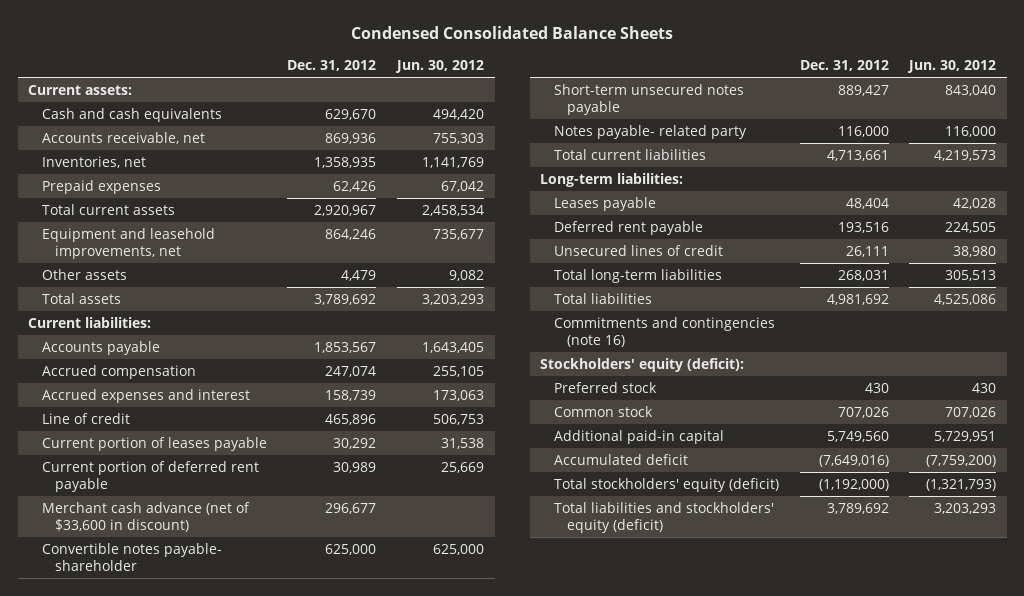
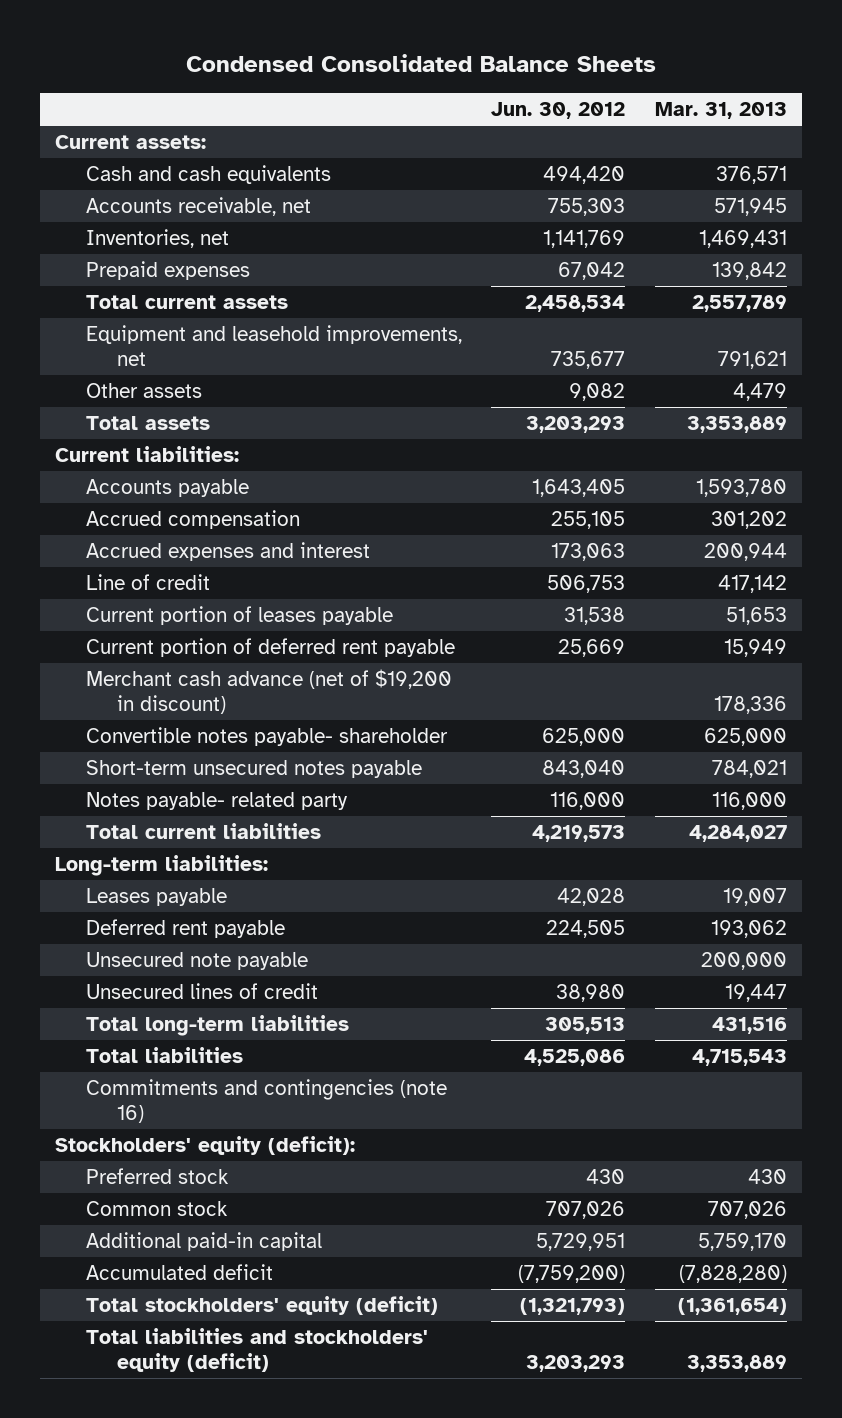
[287,60,377,72] Dec. 31, 2012 -> none
none -> [655,102,788,120] Mar. 31, 2013
[41,501,250,532] Merchant cash advance (net of $33,600 in discount) -> [85,669,452,714] Merchant cash advance (net of $19,200 in discount)
none -> [85,952,308,971] Unsecured note payable

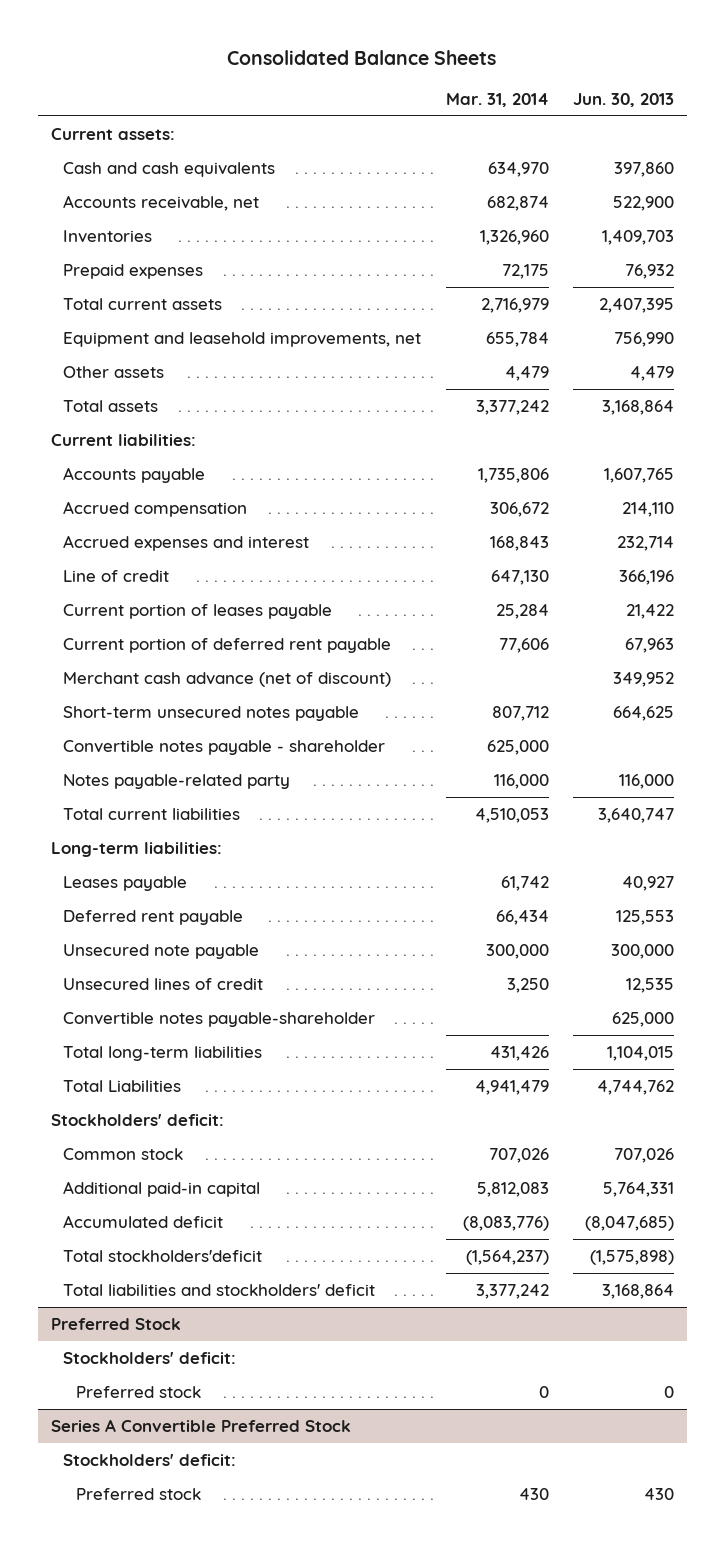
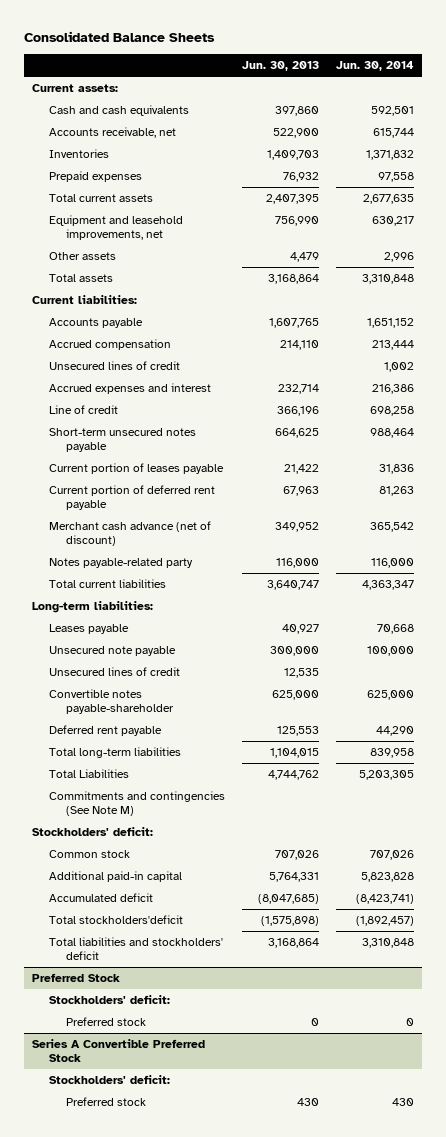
[445,92,549,107] Mar. 31, 2014 -> none
none -> [335,61,414,72] Jun. 30, 2014
none -> [49,361,181,371] Unsecured lines of credit
[63,705,360,721] Short-term unsecured notes payable -> [49,428,197,453] Short-term unsecured notes payable
[63,739,386,755] Convertible notes payable - shareholder -> none
[63,909,244,925] Deferred rent payable -> [49,725,163,737] Deferred rent payable
none -> [49,791,226,817] Commitments and contingencies (See Note M)

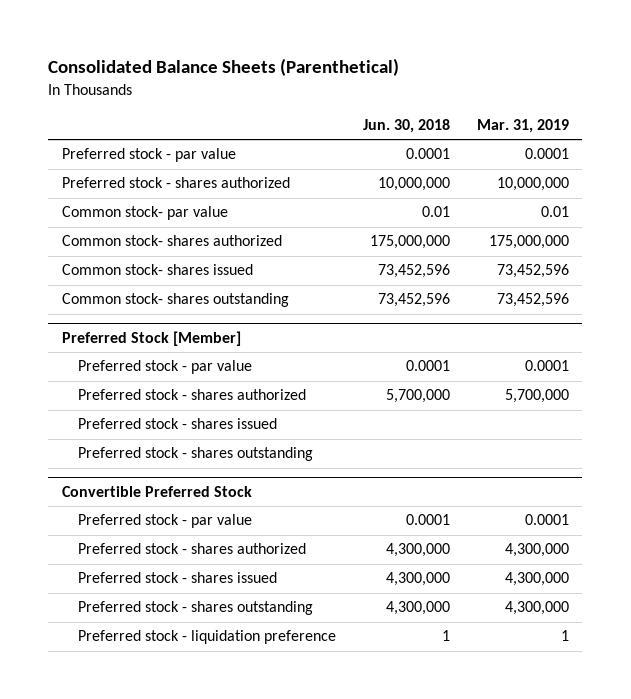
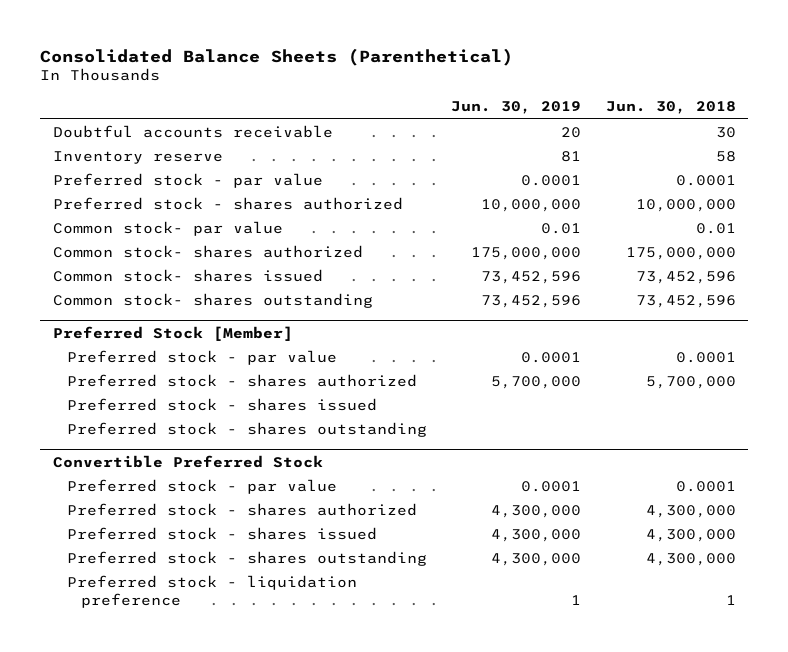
[476,119,569,134] Mar. 31, 2019 -> none
none -> [451,101,582,115] Jun. 30, 2019
none -> [52,125,333,139] Doubtful accounts receivable
none -> [52,151,223,165] Inventory reserve

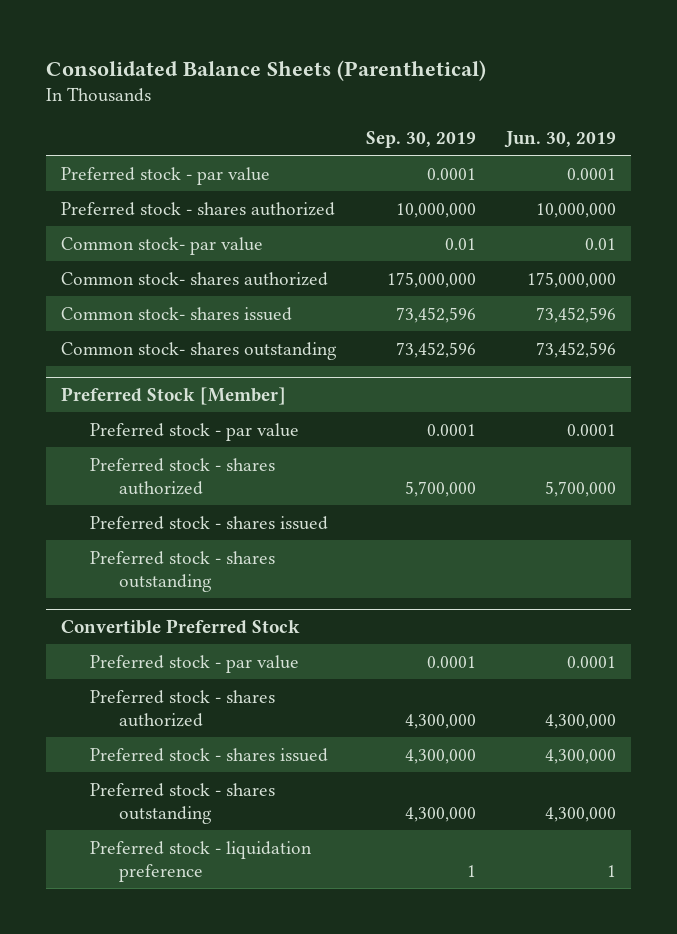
[605,101,736,115] Jun. 30, 2018 -> none
none -> [366,131,477,149] Sep. 30, 2019
[52,125,333,139] Doubtful accounts receivable -> none
[52,151,223,165] Inventory reserve -> none

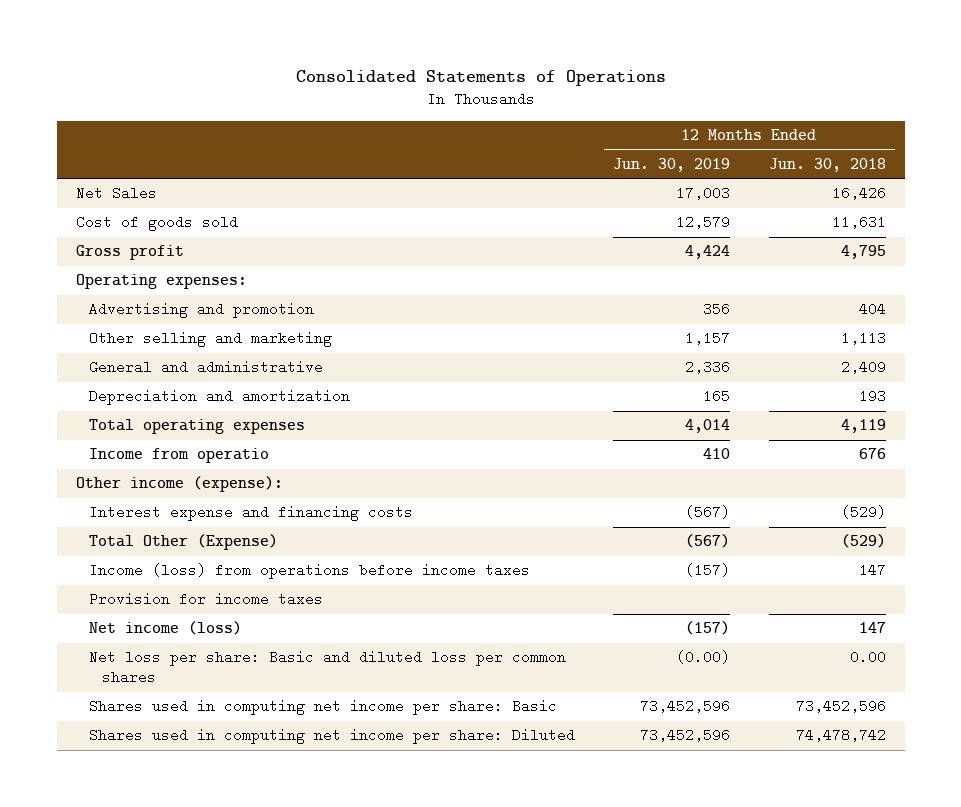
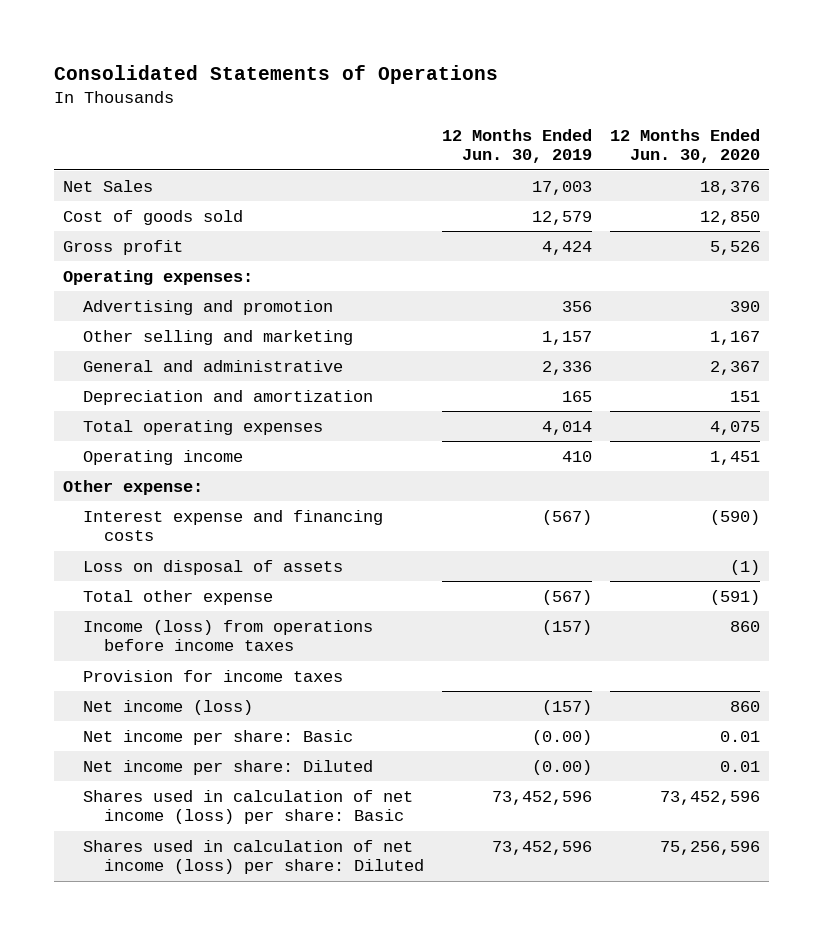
[768,157,886,172] Jun. 30, 2018 -> none
none -> [609,128,760,164] 12 Months Ended Jun. 30, 2020
[88,448,269,464] Income from operatio -> [83,449,244,465] Operating income
[75,476,283,493] Other income (expense): -> [63,479,204,495] Other expense:
none -> [83,559,344,575] Loss on disposal of assets
[88,534,278,551] Total Other (Expense) -> [83,589,274,605] Total other expense
[88,650,566,685] Net loss per share: Basic and diluted loss per common shares -> none
none -> [83,729,354,745] Net income per share: Basic
none -> [83,759,374,775] Net income per share: Diluted
[88,699,557,716] Shares used in computing net income per share: Basic -> [83,789,414,825] Shares used in calculation of net income (loss) per share: Basic
[88,728,575,745] Shares used in computing net income per share: Diluted -> [83,839,424,875] Shares used in calculation of net income (loss) per share: Diluted

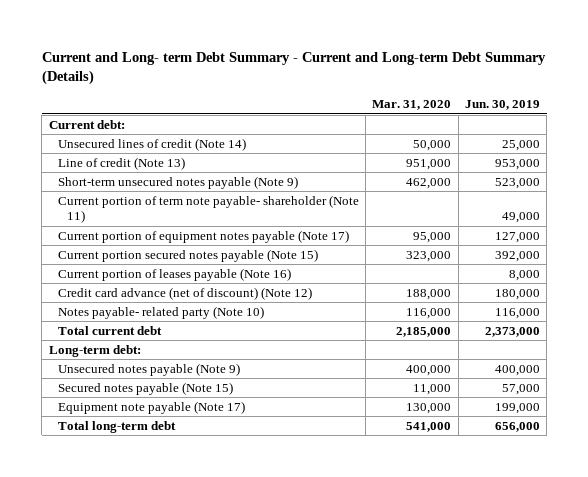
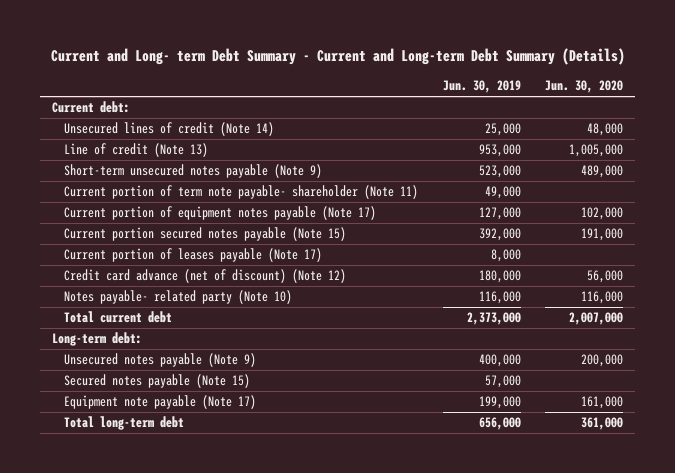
[372,100,452,111] Mar. 31, 2020 -> none
none -> [544,80,623,94] Jun. 30, 2020
[57,267,291,281] Current portion of leases payable (Note 16) -> [64,248,323,263] Current portion of leases payable (Note 17)

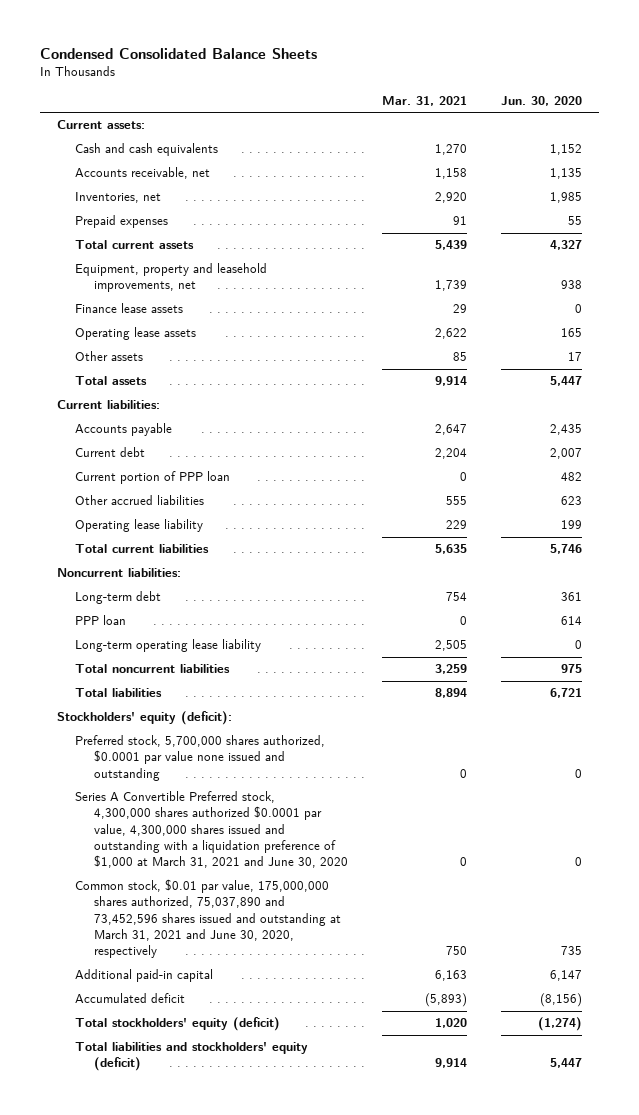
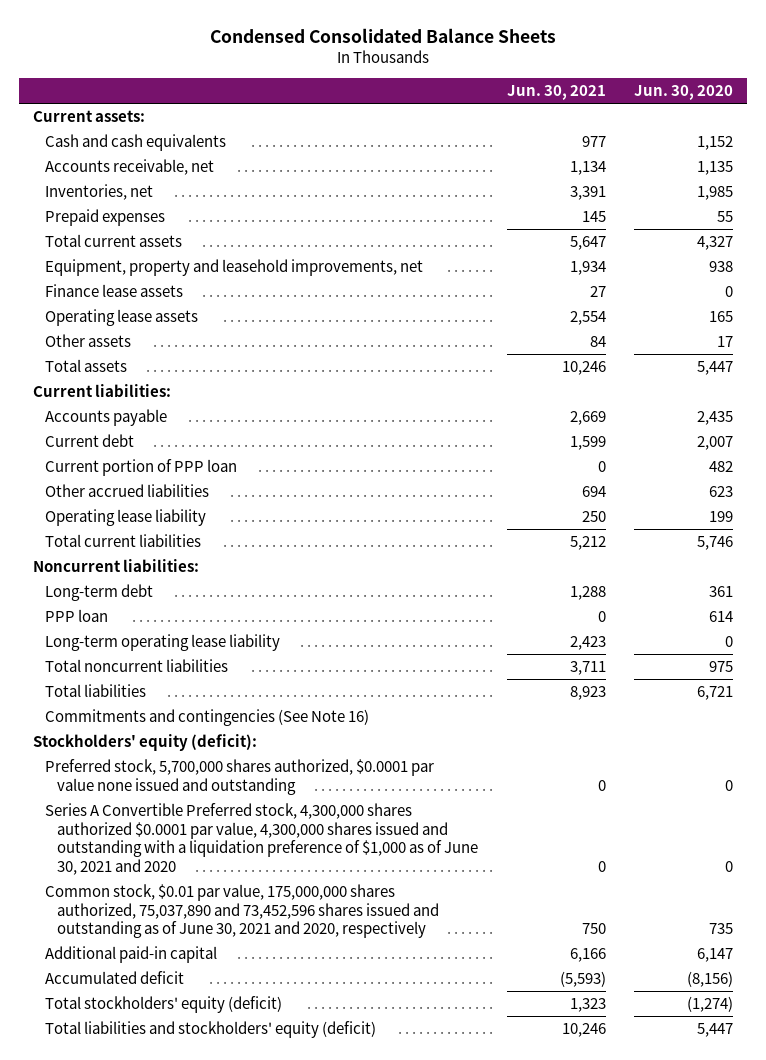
[381,95,467,106] Mar. 31, 2021 -> none
none -> [506,85,606,101] Jun. 30, 2021
none -> [45,709,370,727] Commitments and contingencies (See Note 16)
[75,791,348,869] Series A Convertible Preferred stock, 4,300,000 shares authorized $0.0001 par value, 4,300,000 shares issued and outstanding with a liquidation preference of $1,000 at March 31, 2021 and June 30, 2020 -> [45,803,479,875] Series A Convertible Preferred stock, 4,300,000 shares authorized $0.0001 par value, 4,300,000 shares issued and outstanding with a liquidation preference of $1,000 as of June 30, 2021 and 2020
[75,879,341,959] Common stock, $0.01 par value, 175,000,000 shares authorized, 75,037,890 and 73,452,596 shares issued and outstanding at March 31, 2021 and June 30, 2020, respectively -> [45,884,440,939] Common stock, $0.01 par value, 175,000,000 shares authorized, 75,037,890 and 73,452,596 shares issued and outstanding as of June 30, 2021 and 2020, respectively

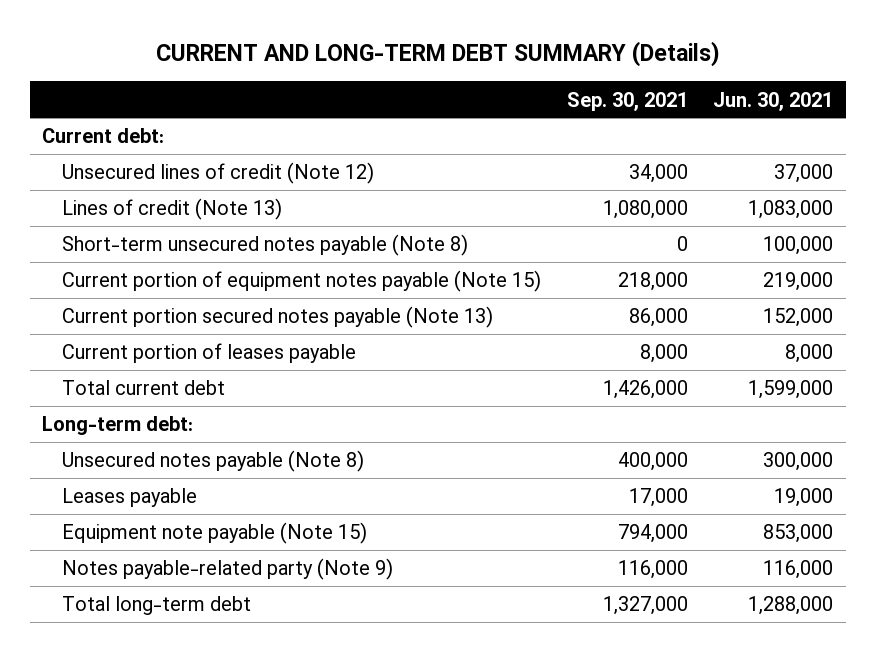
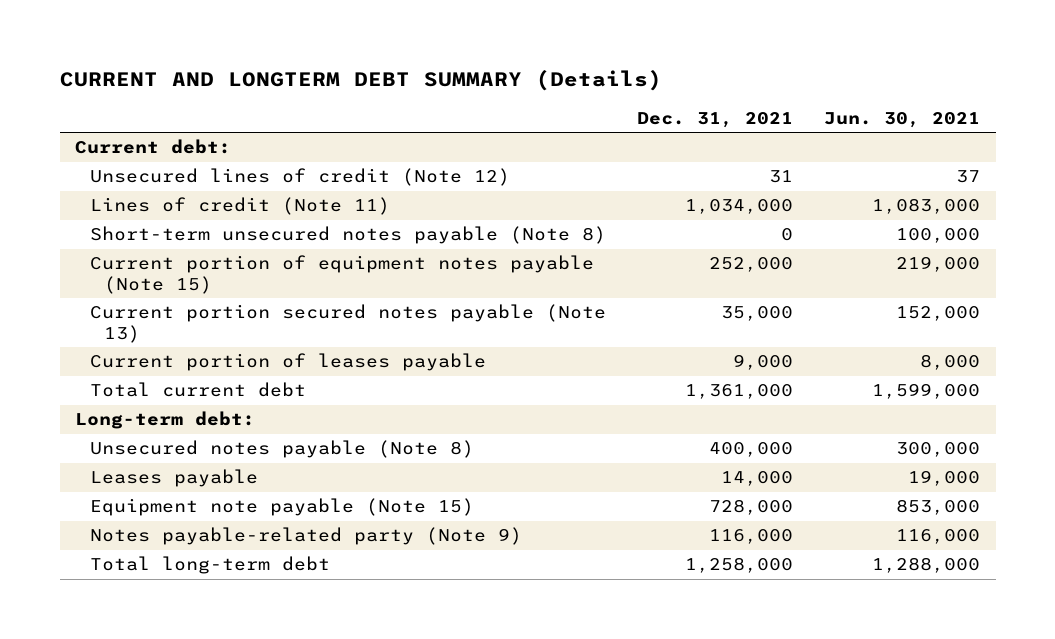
[155,41,720,68] CURRENT AND LONG-TERM DEBT SUMMARY (Details) -> [59,70,662,92] CURRENT AND LONGTERM DEBT SUMMARY (Details)
[566,91,688,111] Sep. 30, 2021 -> none
none -> [636,111,793,128] Dec. 31, 2021
[774,164,834,184] 37,000 -> [956,170,981,184] 37
[62,198,283,221] Lines of credit (Note 13) -> [89,197,390,216] Lines of credit (Note 11)

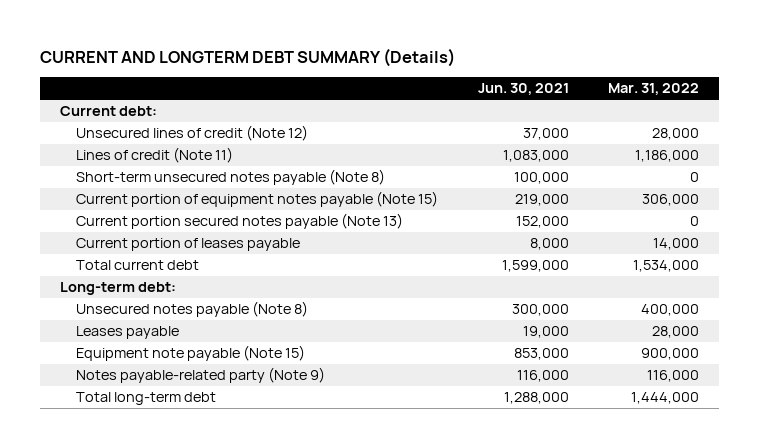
[636,111,793,128] Dec. 31, 2021 -> none
none -> [608,83,700,96] Mar. 31, 2022
[956,170,981,184] 37 -> [522,128,569,141] 37,000

